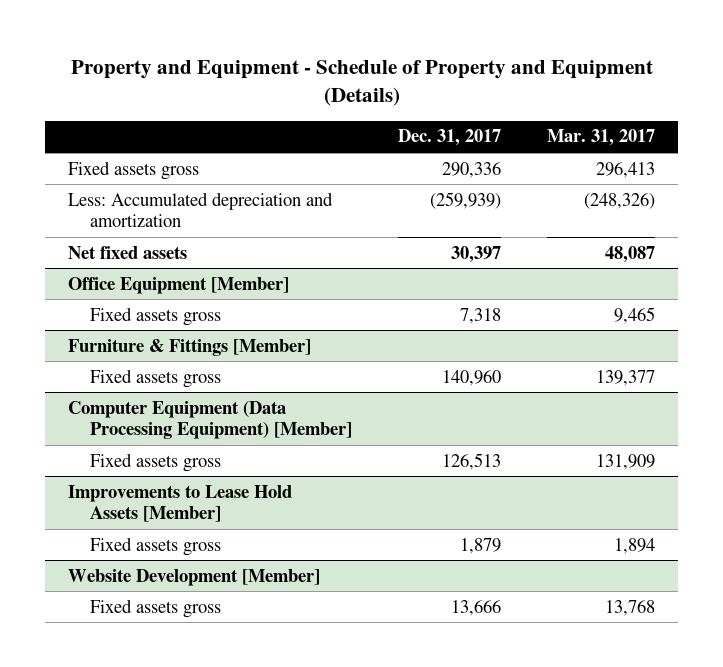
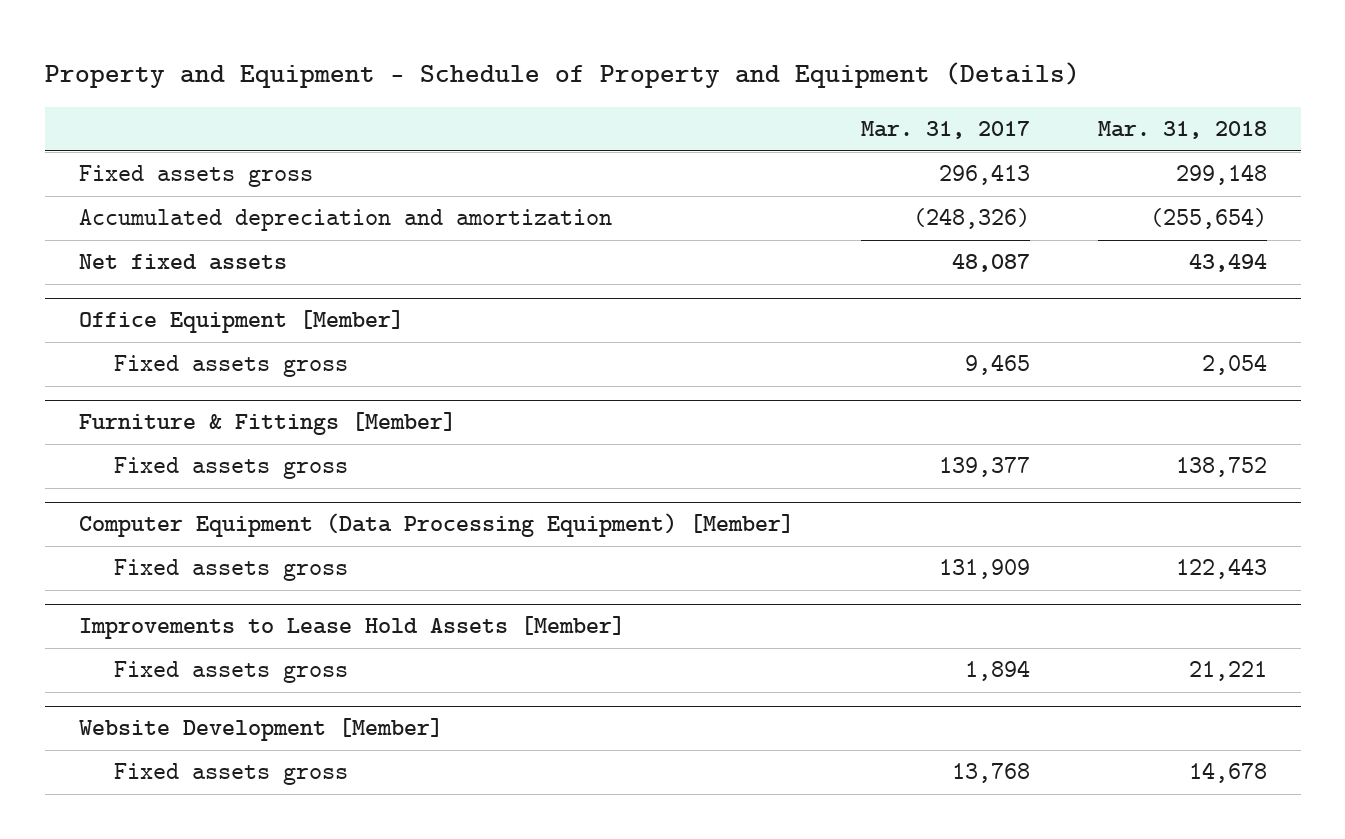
[398,129,502,147] Dec. 31, 2017 -> none
none -> [1097,121,1267,140] Mar. 31, 2018
[68,191,334,228] Less: Accumulated depreciation and amortization -> [78,209,612,232] Accumulated depreciation and amortization

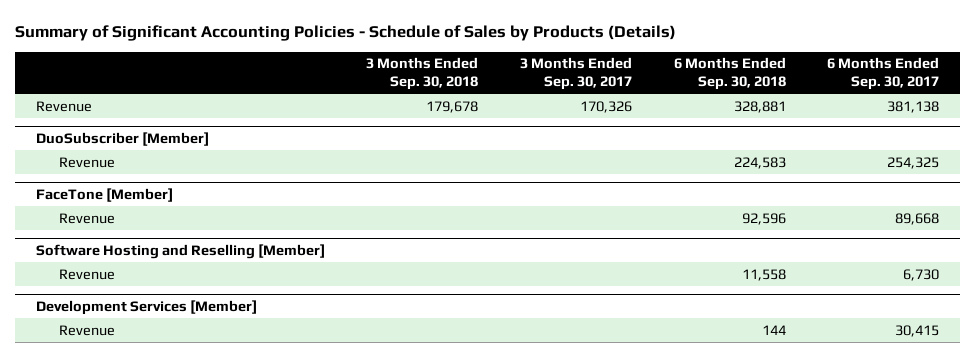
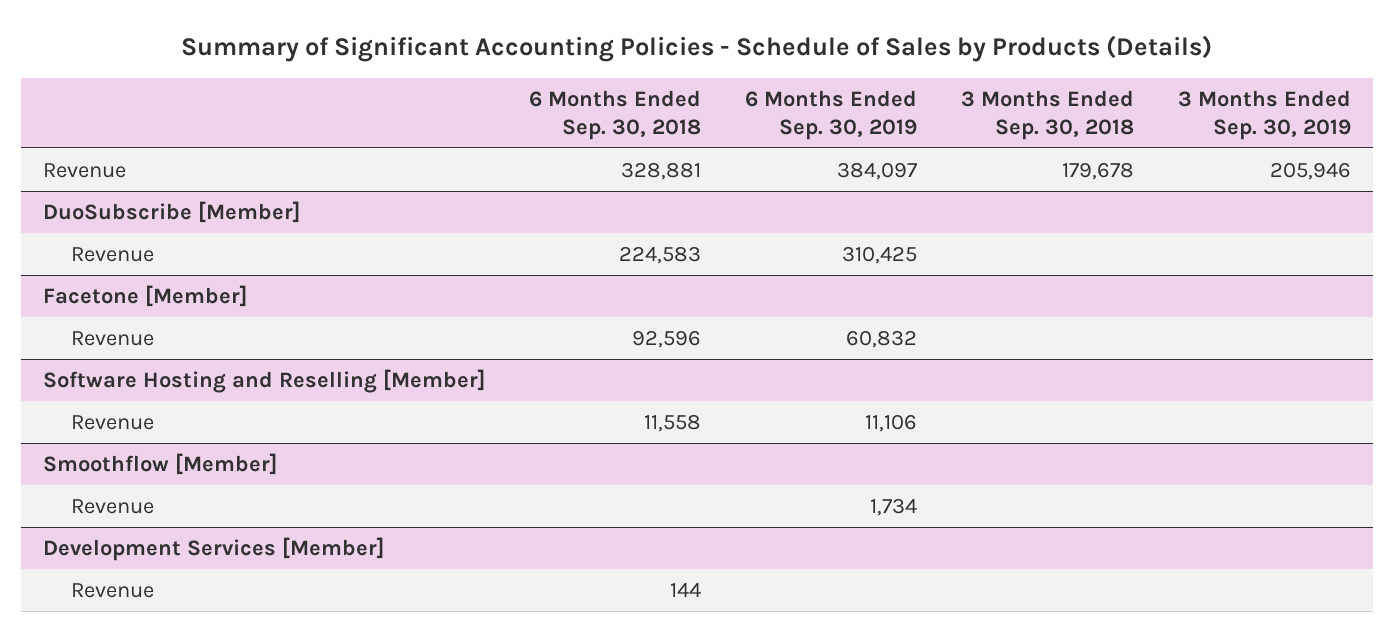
[520,57,633,90] 3 Months Ended Sep. 30, 2017 -> none
[827,57,940,90] 6 Months Ended Sep. 30, 2017 -> none
none -> [745,89,918,140] 6 Months Ended Sep. 30, 2019
none -> [1177,89,1351,140] 3 Months Ended Sep. 30, 2019
[35,132,209,147] DuoSubscriber [Member] -> [43,201,301,224] DuoSubscribe [Member]
[35,188,173,203] FaceTone [Member] -> [43,285,248,308] Facetone [Member]
none -> [43,453,278,476] Smoothflow [Member]
none -> [70,499,154,515] Revenue

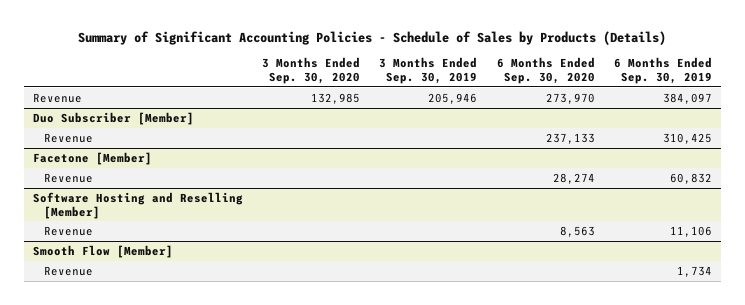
[529,89,702,140] 6 Months Ended Sep. 30, 2018 -> none
[961,89,1135,140] 3 Months Ended Sep. 30, 2018 -> none
none -> [262,57,361,84] 3 Months Ended Sep. 30, 2020
none -> [496,57,595,84] 6 Months Ended Sep. 30, 2020
[43,201,301,224] DuoSubscribe [Member] -> [33,111,195,125] Duo Subscriber [Member]
[43,453,278,476] Smoothflow [Member] -> [33,244,174,258] Smooth Flow [Member]
[43,537,385,562] Development Services [Member] -> none
[70,583,154,599] Revenue -> none

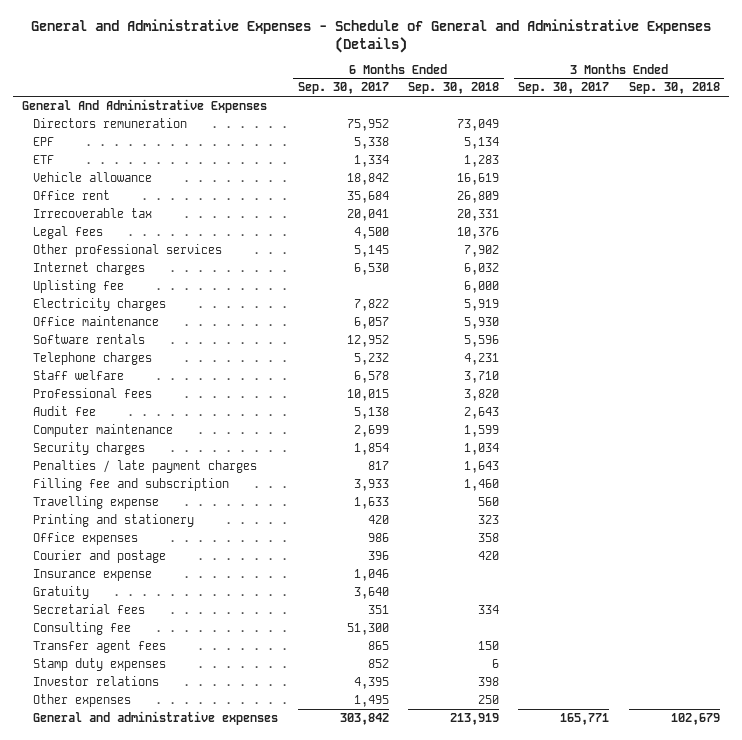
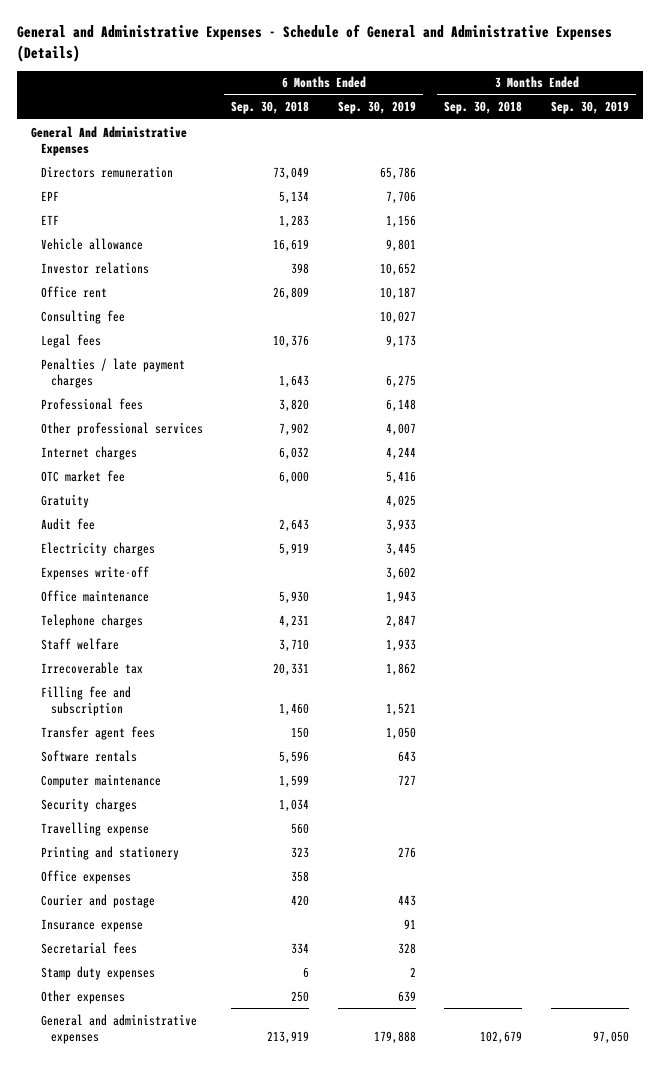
[297,82,389,95] Sep. 30, 2017 -> none
[518,82,610,95] Sep. 30, 2017 -> none
none -> [337,101,416,115] Sep. 30, 2019
none -> [550,101,629,115] Sep. 30, 2019
[33,675,160,686] Investor relations -> [40,261,149,274] Investor relations
[33,621,132,635] Consulting fee -> [40,309,125,324] Consulting fee
[33,459,258,473] Penalties / late payment charges -> [40,357,185,389] Penalties / late payment charges
[33,387,153,398] Professional fees -> [40,397,143,410] Professional fees
[33,279,125,293] Uplisting fee -> none
none -> [40,469,125,482] OTC market fee
[33,585,90,599] Gratuity -> [40,493,89,508] Gratuity
[33,405,97,416] Audit fee -> [40,517,95,530] Audit fee
none -> [40,565,149,580] Expenses write-off
[33,207,153,218] Irrecoverable tax -> [40,661,143,674] Irrecoverable tax
[33,477,230,491] Filling fee and subscription -> [40,685,131,717] Filling fee and subscription
[33,639,167,653] Transfer agent fees -> [40,725,155,740] Transfer agent fees
[33,333,146,344] Software rentals -> [40,749,137,762] Software rentals

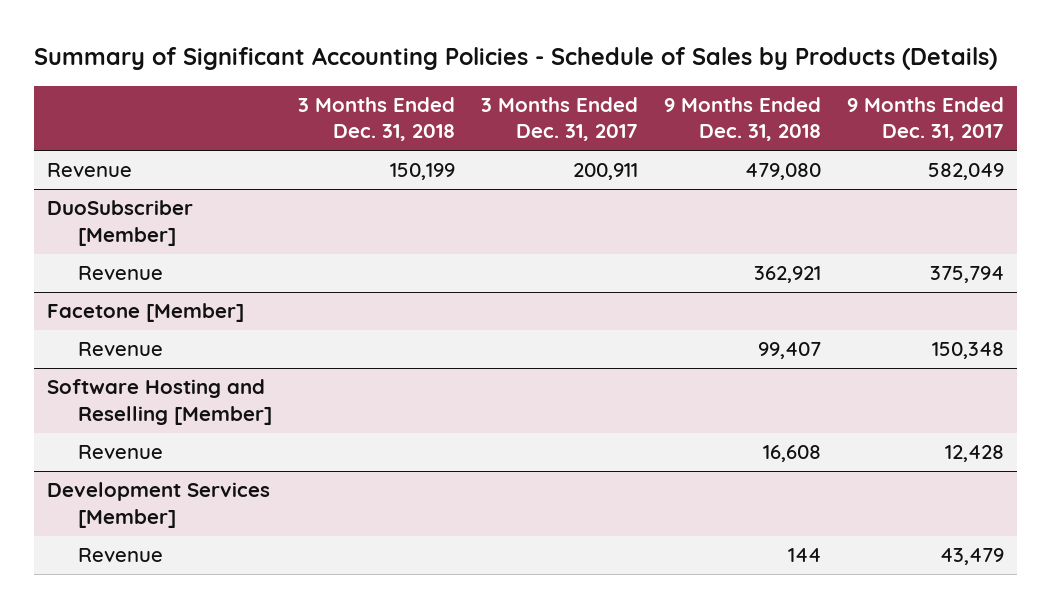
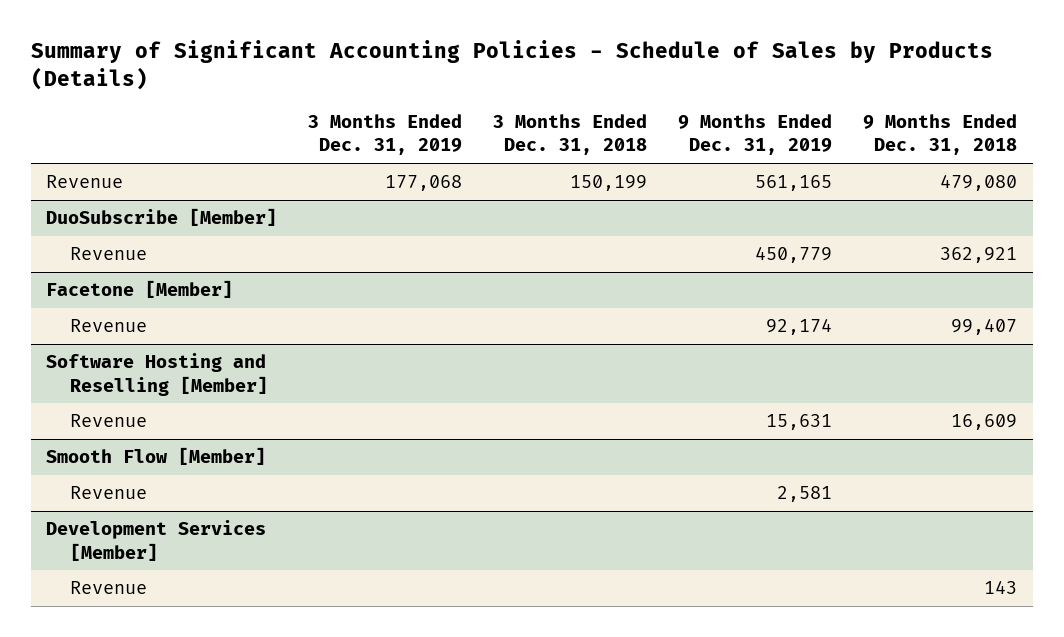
[481,97,639,142] 3 Months Ended Dec. 31, 2017 -> none
[847,97,1005,142] 9 Months Ended Dec. 31, 2017 -> none
none -> [308,114,463,156] 3 Months Ended Dec. 31, 2019
none -> [678,114,833,156] 9 Months Ended Dec. 31, 2019
[46,200,193,246] DuoSubscriber [Member] -> [46,208,278,227] DuoSubscribe [Member]
[763,445,822,463] 16,608 -> [951,414,1018,431] 16,609
none -> [46,447,267,466] Smooth Flow [Member]
none -> [69,486,147,500] Revenue
[788,548,822,563] 144 -> [984,581,1018,595] 143

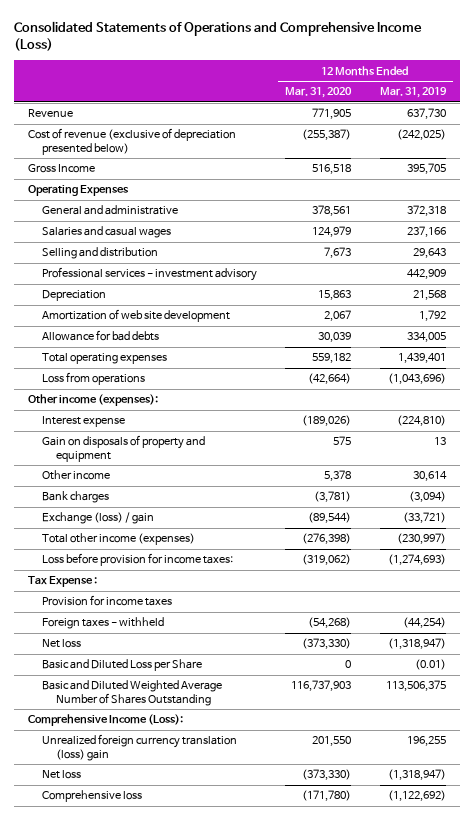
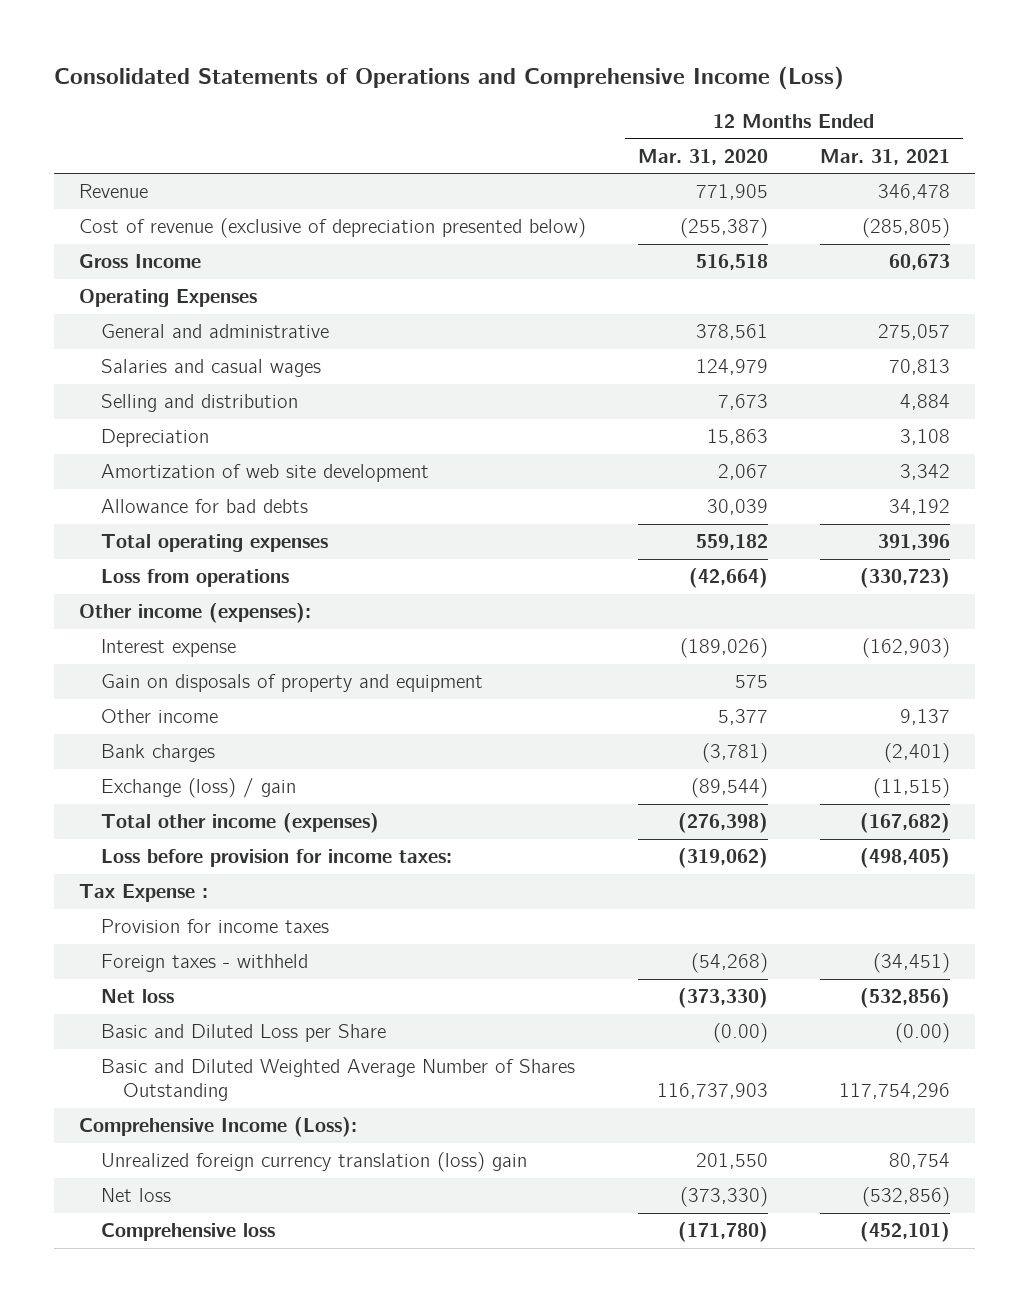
[379,87,447,99] Mar. 31, 2019 -> none
none -> [819,148,950,165] Mar. 31, 2021
[42,267,258,282] Professional services - investment advisory -> none
[324,470,352,482] 5,378 -> [717,709,768,726] 5,377
[345,660,352,669] 0 -> [712,1023,768,1044] (0.00)

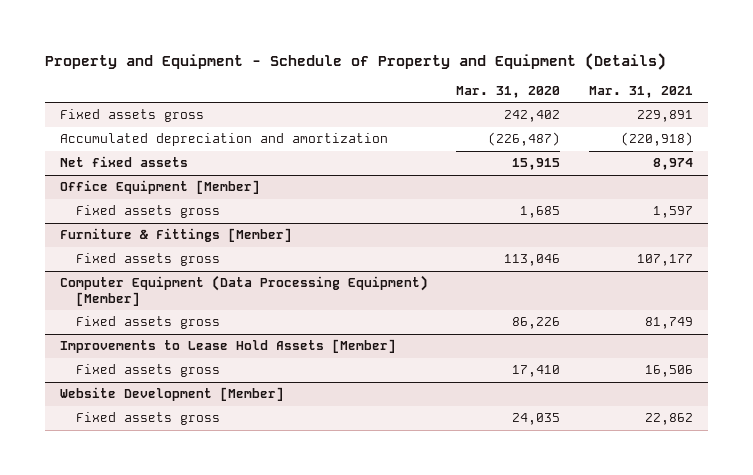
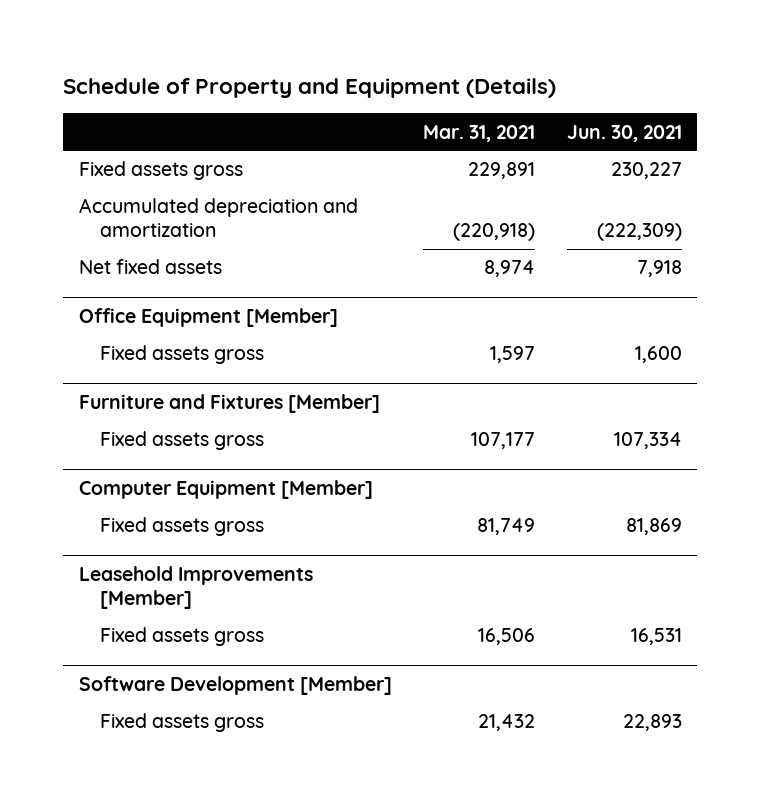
[45,52,667,70] Property and Equipment - Schedule of Property and Equipment (Details) -> [63,77,557,98] Schedule of Property and Equipment (Details)
[456,86,561,99] Mar. 31, 2020 -> none
none -> [566,124,682,142] Jun. 30, 2021
[59,228,292,243] Furniture & Fittings [Member] -> [79,394,381,414] Furniture and Fixtures [Member]
[59,275,428,307] Computer Equipment (Data Processing Equipment) [Member] -> [79,480,374,500] Computer Equipment [Member]
[59,339,396,354] Improvements to Lease Hold Assets [Member] -> [79,566,314,610] Leasehold Improvements [Member]
[59,387,284,402] Website Development [Member] -> [79,676,393,696] Software Development [Member]
[645,413,694,426] 22,862 -> [478,714,536,732] 21,432

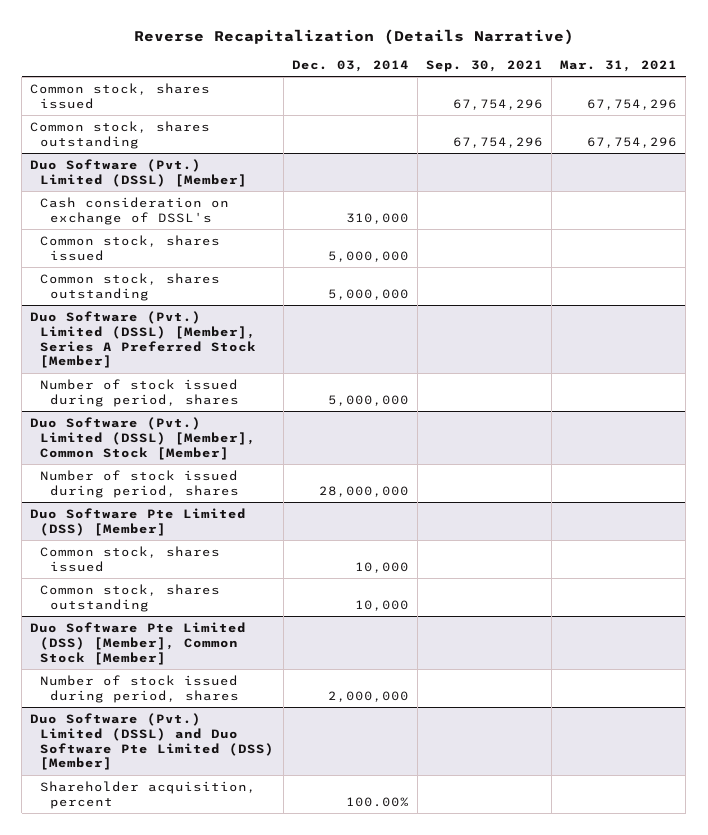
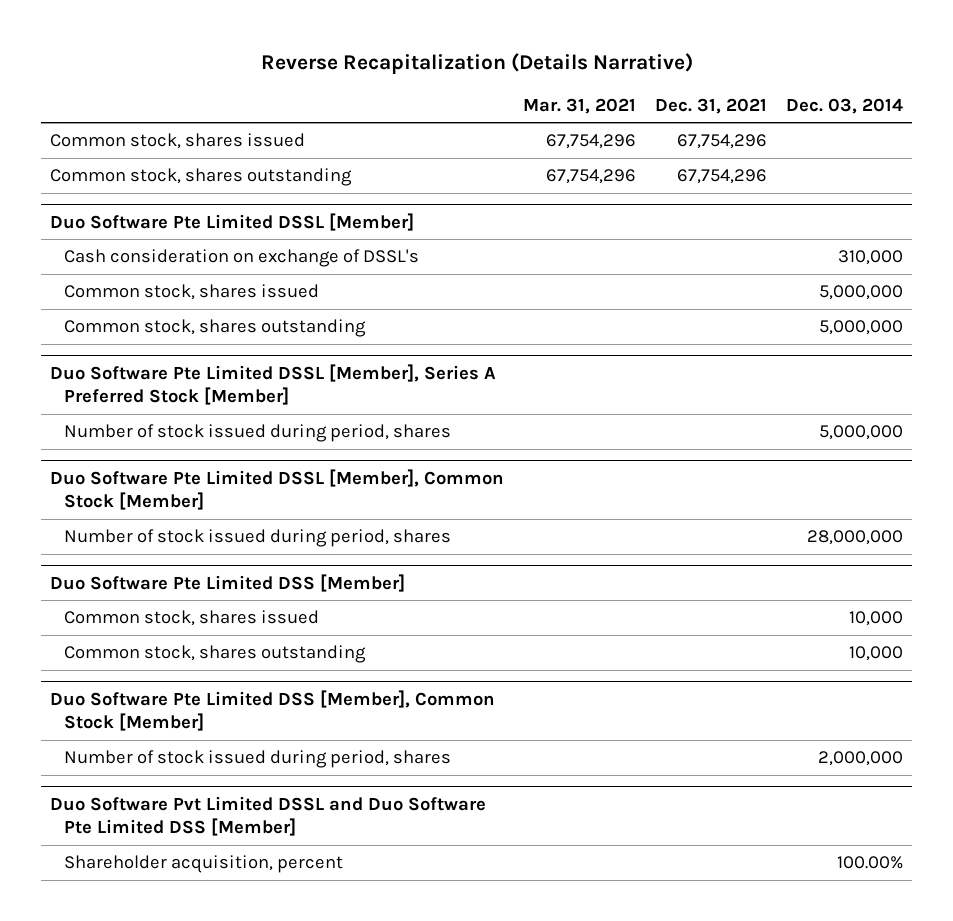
[426,59,544,72] Sep. 30, 2021 -> none
none -> [654,97,767,114] Dec. 31, 2021
[30,159,248,187] Duo Software (Pvt.) Limited (DSSL) [Member] -> [50,212,415,231] Duo Software Pte Limited DSSL [Member]
[30,311,257,369] Duo Software (Pvt.) Limited (DSSL) [Member], Series A Preferred Stock [Member] -> [50,363,497,406] Duo Software Pte Limited DSSL [Member], Series A Preferred Stock [Member]
[30,417,257,460] Duo Software (Pvt.) Limited (DSSL) [Member], Common Stock [Member] -> [50,468,505,511] Duo Software Pte Limited DSSL [Member], Common Stock [Member]
[30,508,247,536] Duo Software Pte Limited (DSS) [Member] -> [50,573,406,592] Duo Software Pte Limited DSS [Member]
[30,622,247,665] Duo Software Pte Limited (DSS) [Member], Common Stock [Member] -> [50,689,496,732] Duo Software Pte Limited DSS [Member], Common Stock [Member]
[30,713,275,771] Duo Software (Pvt.) Limited (DSSL) and Duo Software Pte Limited (DSS) [Member] -> [50,795,487,837] Duo Software Pvt Limited DSSL and Duo Software Pte Limited DSS [Member]

